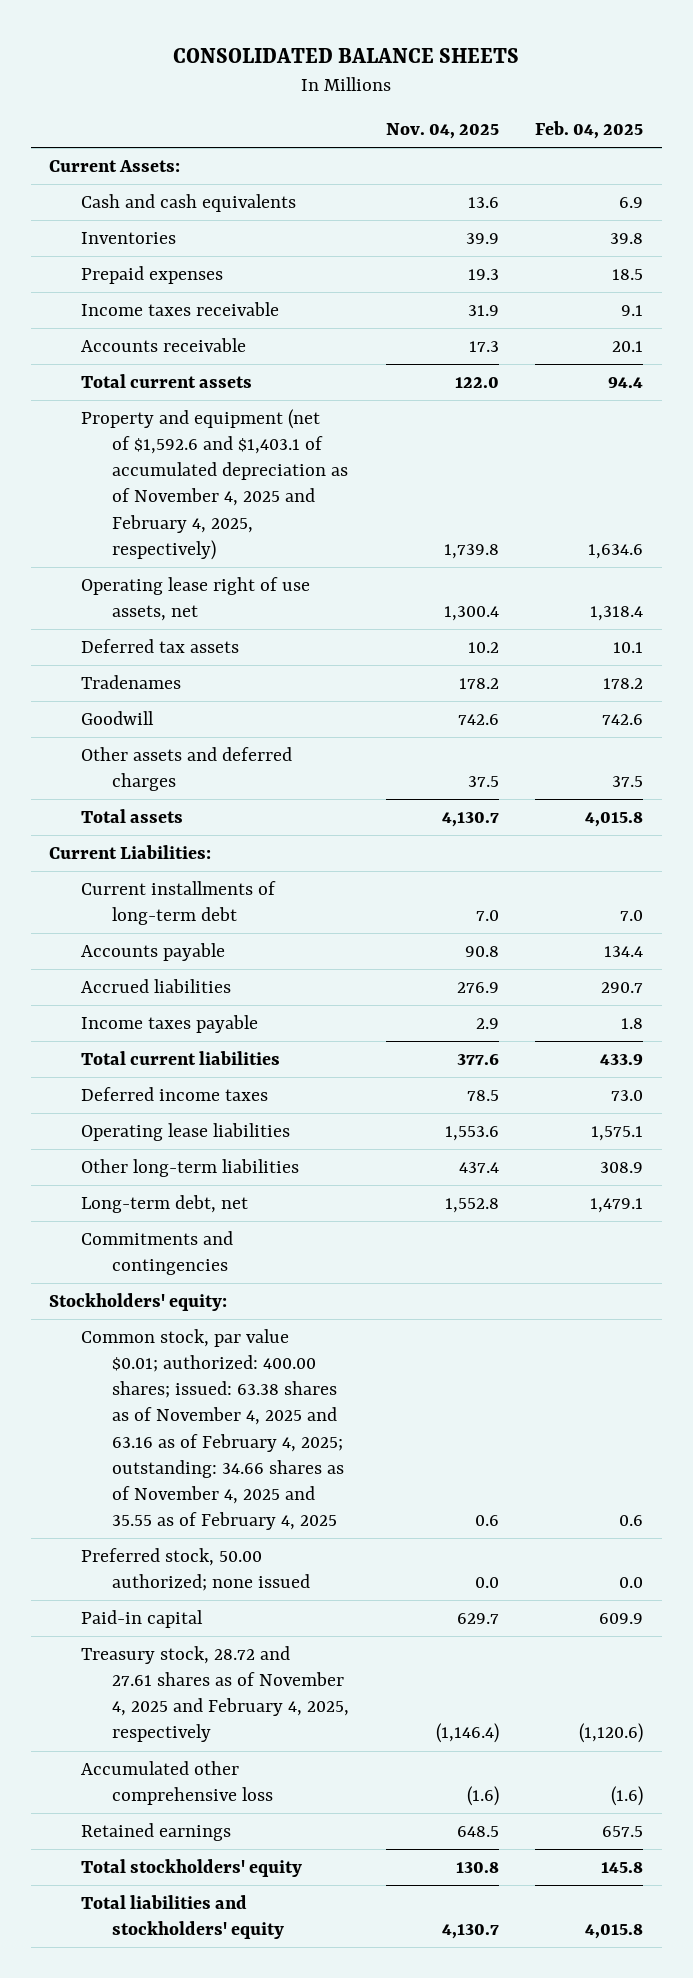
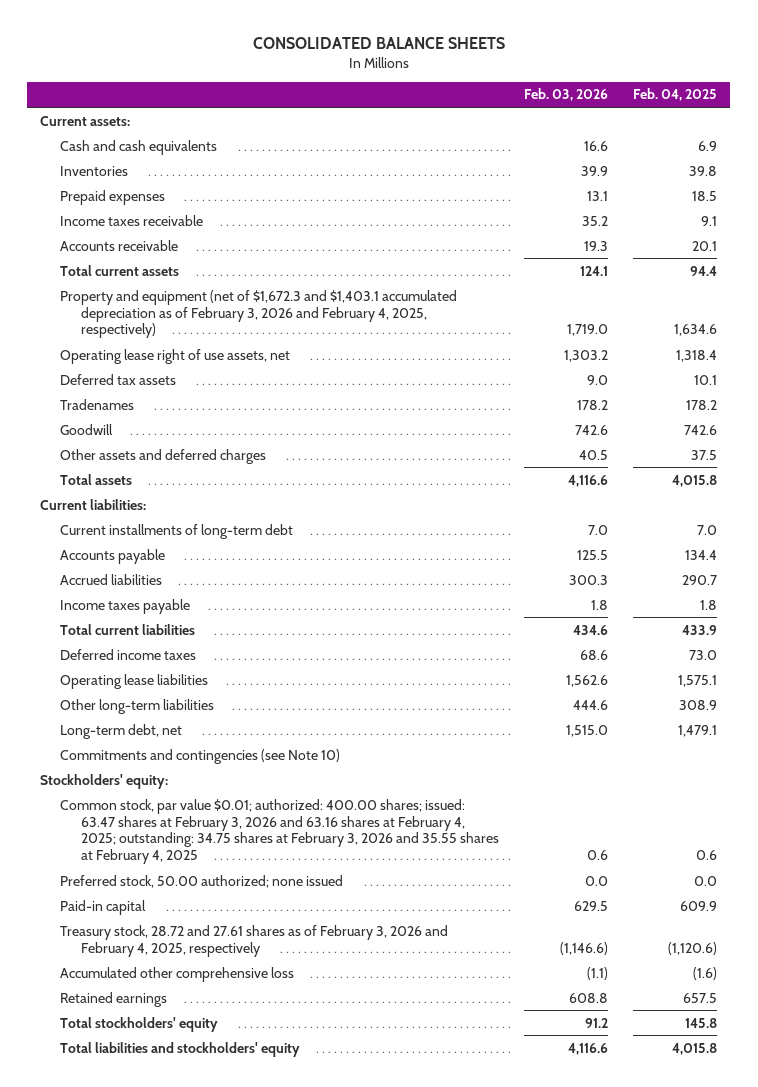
[385,123,499,140] Nov. 04, 2025 -> none
none -> [524,88,609,102] Feb. 03, 2026
[49,159,181,172] Current Assets: -> [40,115,131,126] Current assets:
[80,408,348,560] Property and equipment (net of $1,592.6 and $1,403.1 of accumulated depreciation as of November 4, 2025 and February 4, 2025, respectively) -> [60,289,458,339] Property and equipment (net of $1,672.3 and $1,403.1 accumulated depreciation as of February 3, 2026 and February 4, 2025, respectively)
[49,844,212,859] Current Liabilities: -> [40,498,147,510] Current liabilities:
[80,1230,233,1276] Commitments and contingencies -> [60,748,341,764] Commitments and contingencies (see Note 10)
[80,1328,344,1531] Common stock, par value $0.01; authorized: 400.00 shares; issued: 63.38 shares as of November 4, 2025 and 63.16 as of February 4, 2025; outstanding: 34.66 shares as of November 4, 2025 and 35.55 as of February 4, 2025 -> [60,798,499,865] Common stock, par value $0.01; authorized: 400.00 shares; issued: 63.47 shares at February 3, 2026 and 63.16 shares at February 4, 2025; outstanding: 34.75 shares at February 3, 2026 and 35.55 shares at February 4, 2025
[80,1645,349,1743] Treasury stock, 28.72 and 27.61 shares as of November 4, 2025 and February 4, 2025, respectively -> [60,924,449,957] Treasury stock, 28.72 and 27.61 shares as of February 3, 2026 and February 4, 2025, respectively

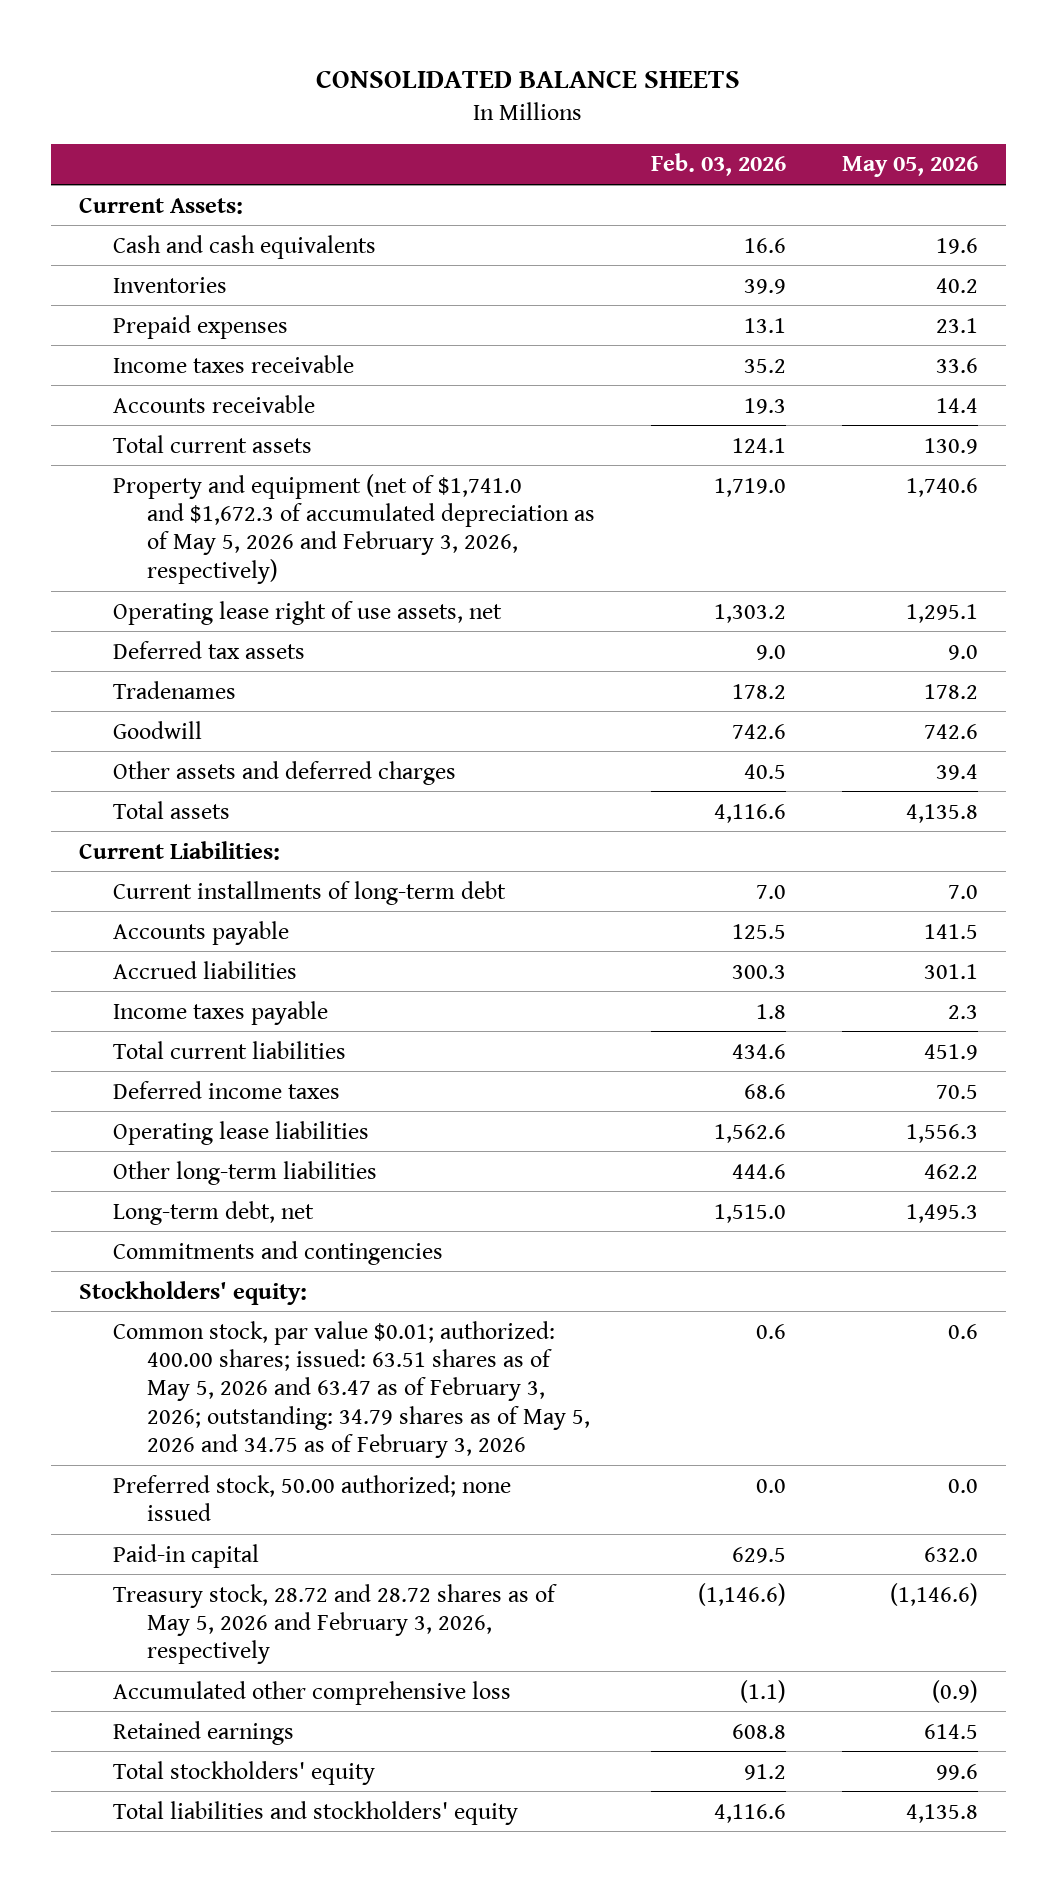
[633,88,718,102] Feb. 04, 2025 -> none
none -> [841,156,978,178] May 05, 2026
[40,115,131,126] Current assets: -> [78,197,243,214] Current Assets:
[60,289,458,339] Property and equipment (net of $1,672.3 and $1,403.1 accumulated depreciation as of February 3, 2026 and February 4, 2025, respectively) -> [112,473,595,584] Property and equipment (net of $1,741.0 and $1,672.3 of accumulated depreciation as of May 5, 2026 and February 3, 2026, respectively)
[40,498,147,510] Current liabilities: -> [78,840,280,860] Current Liabilities:
[60,748,341,764] Commitments and contingencies (see Note 10) -> [112,1240,443,1265] Commitments and contingencies
[60,798,499,865] Common stock, par value $0.01; authorized: 400.00 shares; issued: 63.47 shares at February 3, 2026 and 63.16 shares at February 4, 2025; outstanding: 34.75 shares at February 3, 2026 and 35.55 shares at February 4, 2025 -> [112,1320,590,1459] Common stock, par value $0.01; authorized: 400.00 shares; issued: 63.51 shares as of May 5, 2026 and 63.47 as of February 3, 2026; outstanding: 34.79 shares as of May 5, 2026 and 34.75 as of February 3, 2026
[60,924,449,957] Treasury stock, 28.72 and 27.61 shares as of February 3, 2026 and February 4, 2025, respectively -> [112,1583,557,1665] Treasury stock, 28.72 and 28.72 shares as of May 5, 2026 and February 3, 2026, respectively

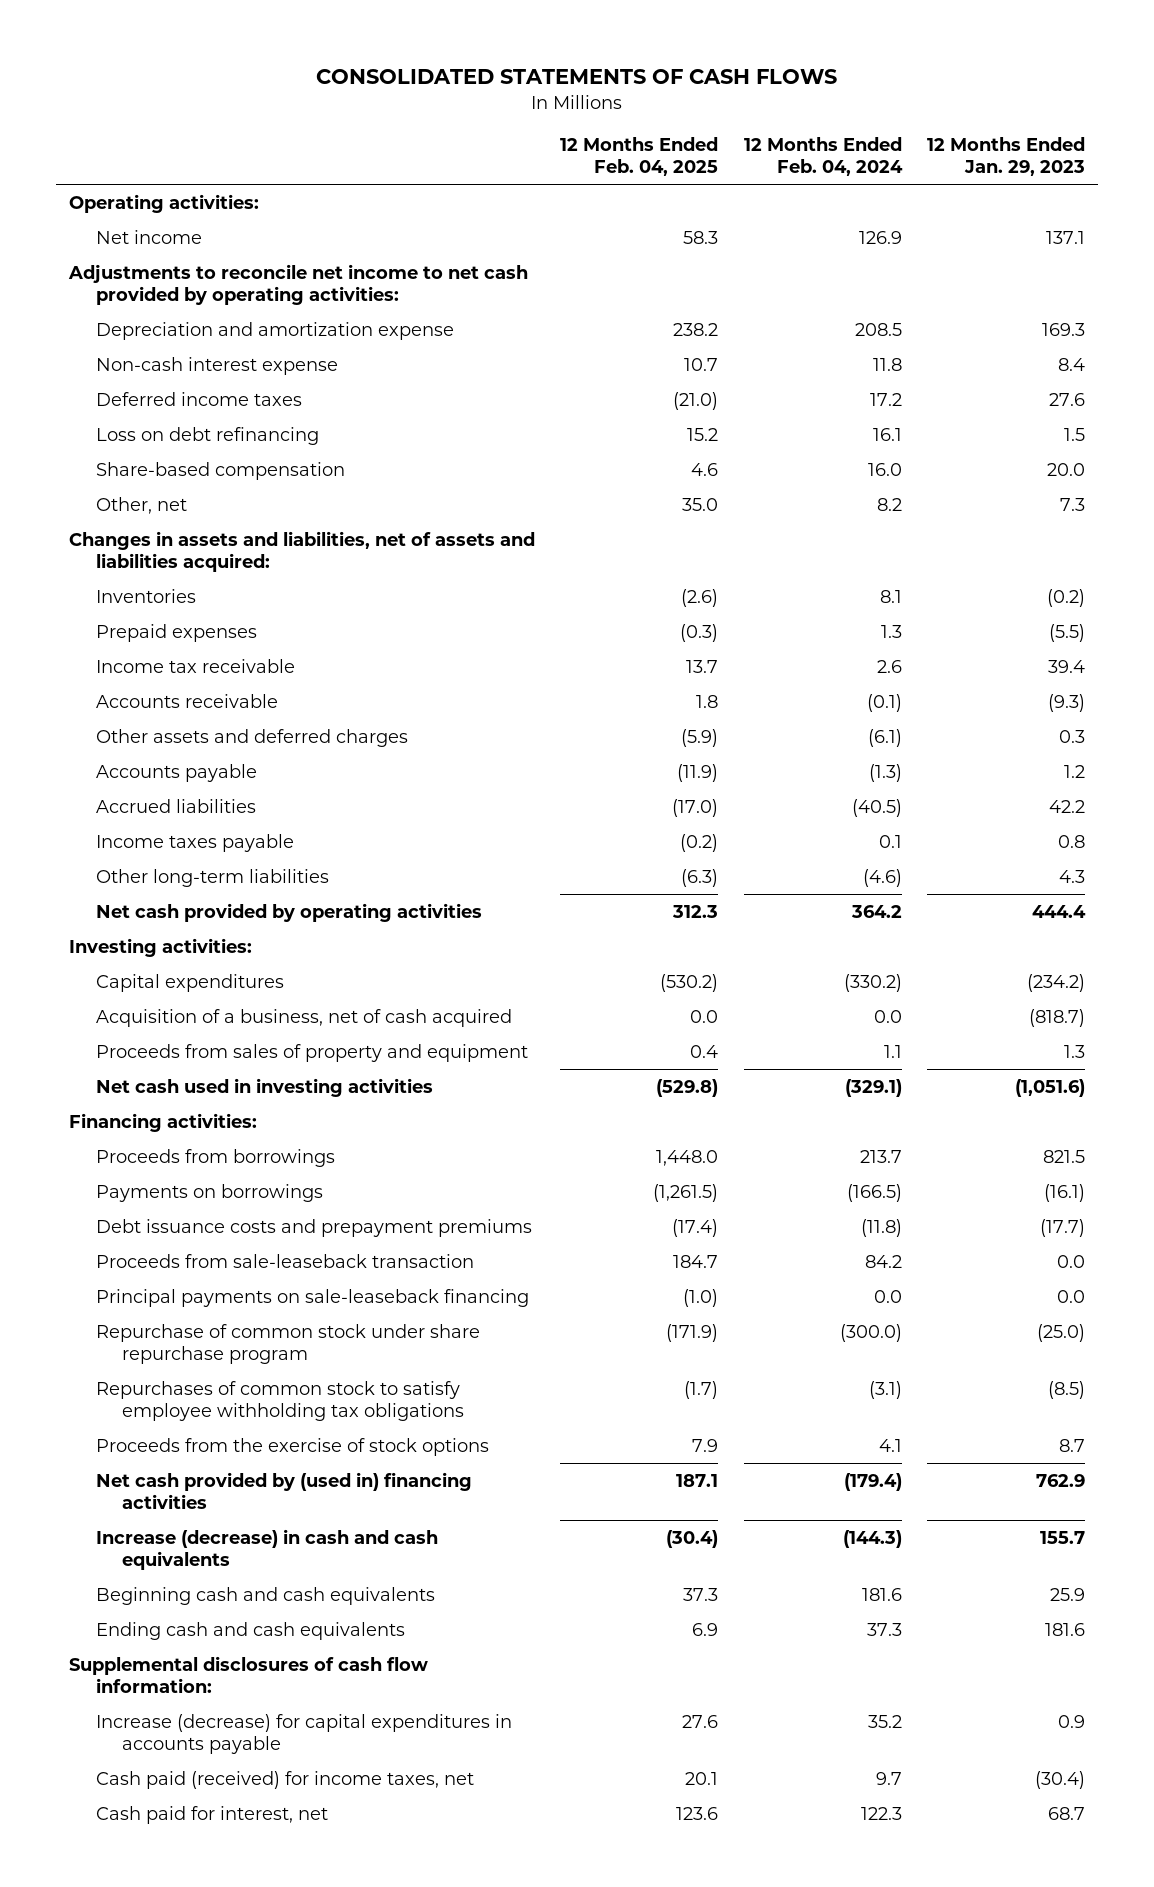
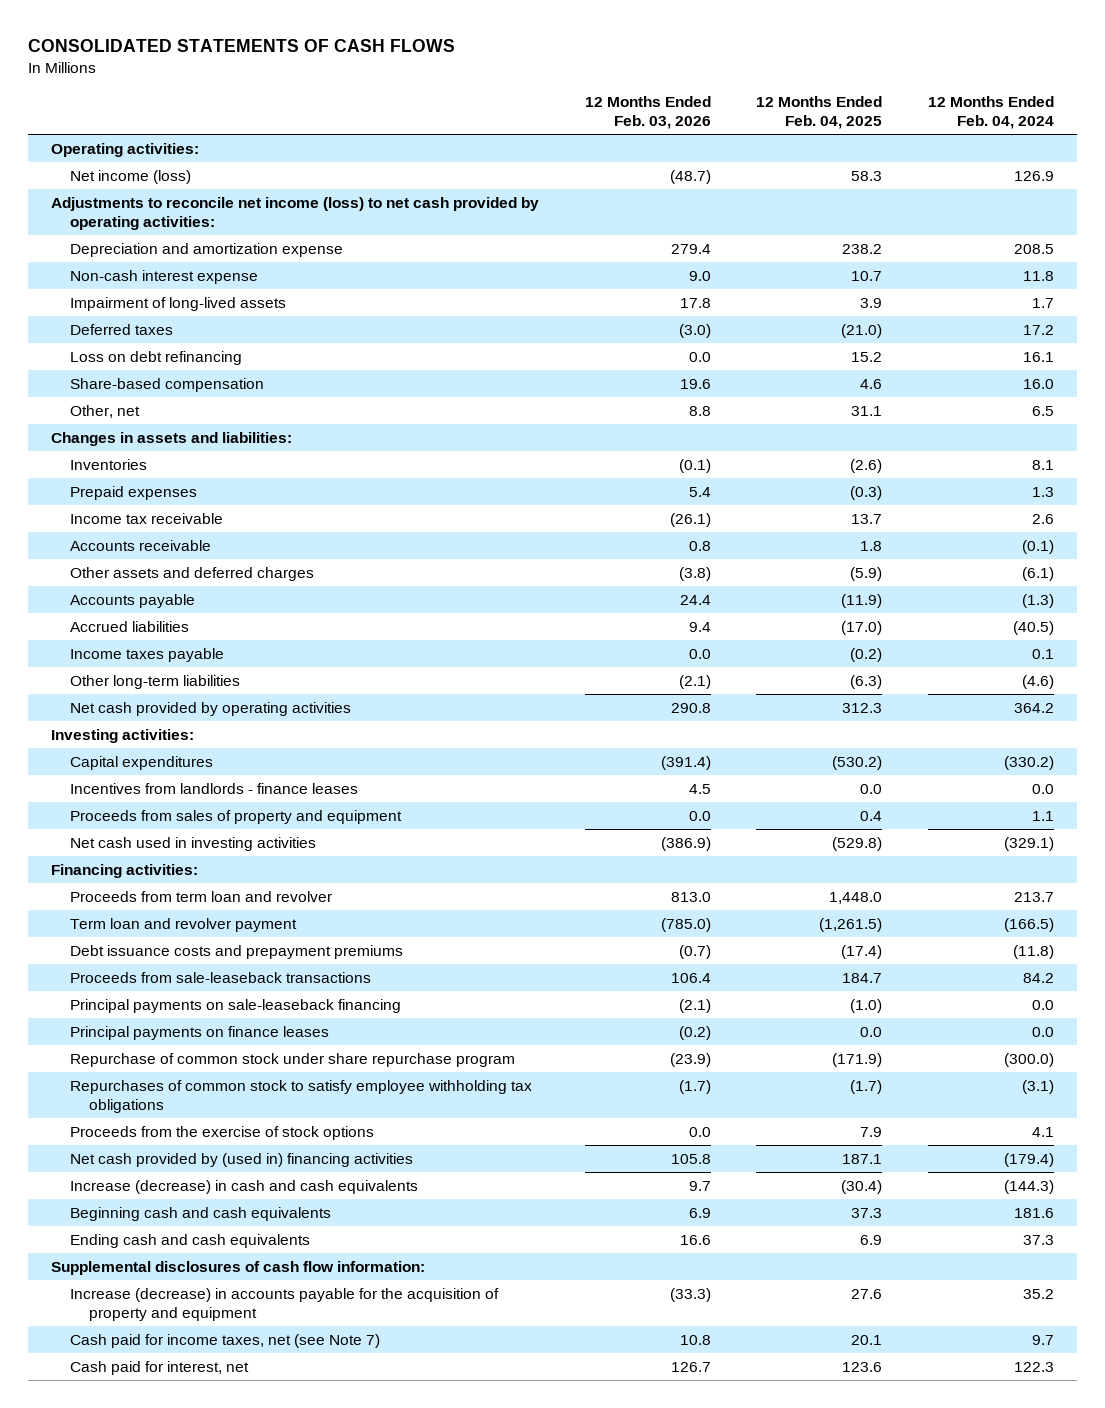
[927,136,1086,176] 12 Months Ended Jan. 29, 2023 -> none
none -> [584,95,711,130] 12 Months Ended Feb. 03, 2026
[95,229,202,244] Net income -> [69,169,191,184] Net income (loss)
[67,263,528,306] Adjustments to reconcile net income to net cash provided by operating activities: -> [50,196,539,231] Adjustments to reconcile net income (loss) to net cash provided by operating activities:
none -> [69,296,286,311] Impairment of long-lived assets
[95,391,302,406] Deferred income taxes -> [69,323,173,335] Deferred taxes
[682,497,719,511] 35.0 -> [851,405,883,416] 31.1
[876,497,902,511] 8.2 -> [1032,405,1055,416] 6.5
[68,530,535,573] Changes in assets and liabilities, net of assets and liabilities acquired: -> [50,431,292,446] Changes in assets and liabilities:
[95,1008,512,1027] Acquisition of a business, net of cash acquired -> none
none -> [69,782,358,794] Incentives from landlords - finance leases
[95,1148,335,1167] Proceeds from borrowings -> [69,890,332,902] Proceeds from term loan and revolver
[95,1183,323,1202] Payments on borrowings -> [69,917,297,932] Term loan and revolver payment
[95,1253,474,1268] Proceeds from sale-leaseback transaction -> [69,971,371,983] Proceeds from sale-leaseback transactions
none -> [69,1025,329,1040] Principal payments on finance leases
[95,1713,512,1755] Increase (decrease) for capital expenditures in accounts payable -> [69,1287,499,1322] Increase (decrease) in accounts payable for the acquisition of property and equipment
[95,1770,474,1789] Cash paid (received) for income taxes, net -> [69,1333,380,1348] Cash paid for income taxes, net (see Note 7)

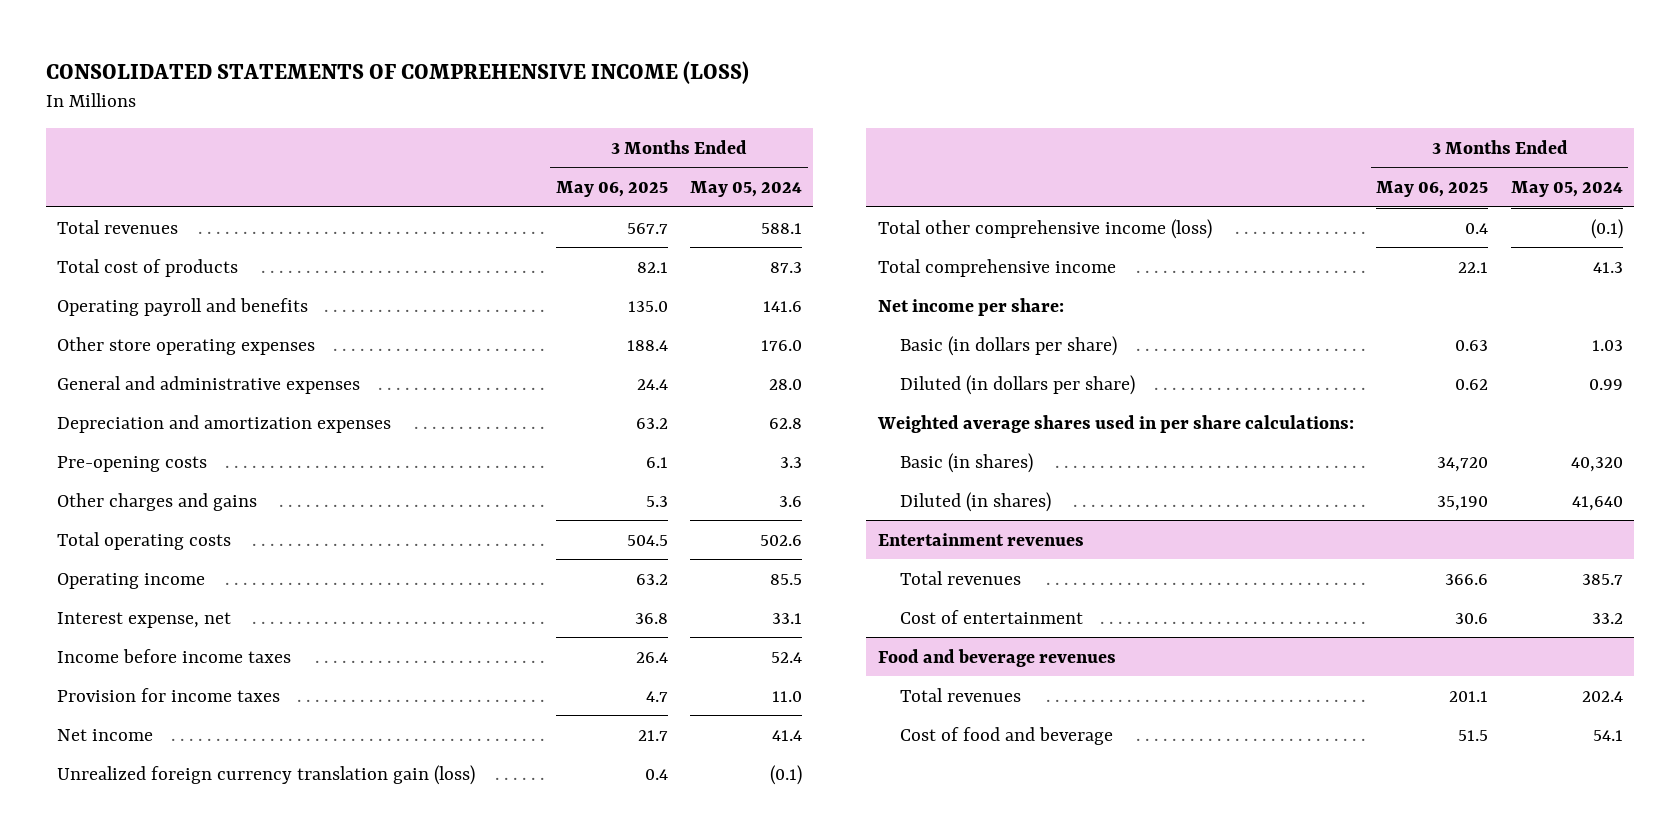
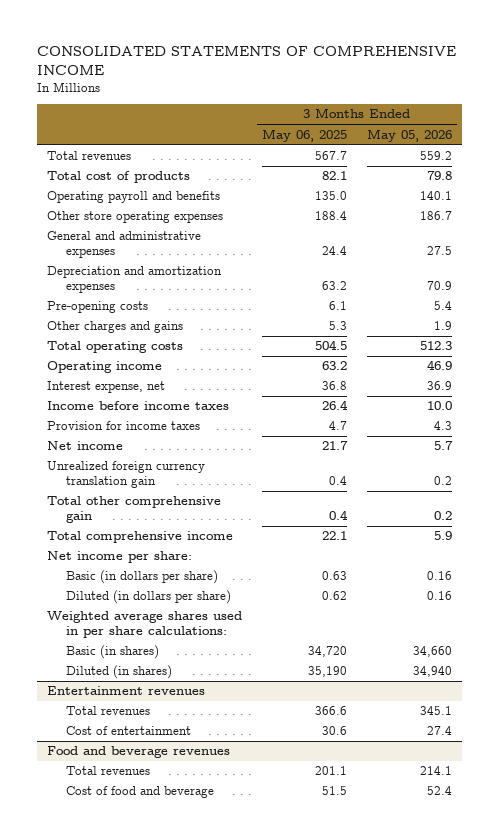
[45,60,749,84] CONSOLIDATED STATEMENTS OF COMPREHENSIVE INCOME (LOSS) -> [36,45,456,76] CONSOLIDATED STATEMENTS OF COMPREHENSIVE INCOME
[690,181,803,198] May 05, 2024 -> none
none -> [366,128,452,142] May 05, 2026
[56,764,475,785] Unrealized foreign currency translation gain (loss) -> [46,461,205,489] Unrealized foreign currency translation gain
[877,218,1212,239] Total other comprehensive income (loss) -> [46,496,221,524] Total other comprehensive gain

